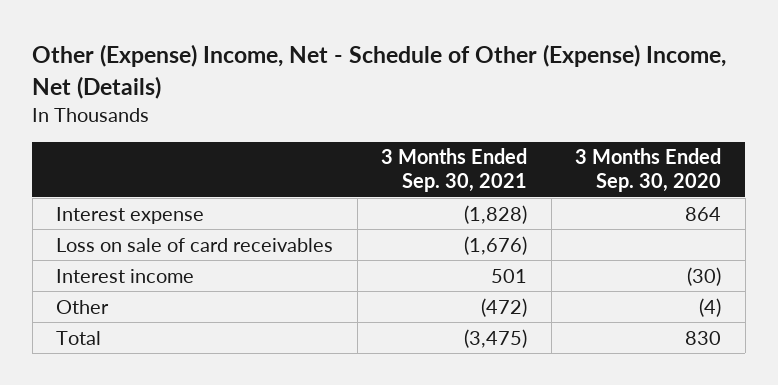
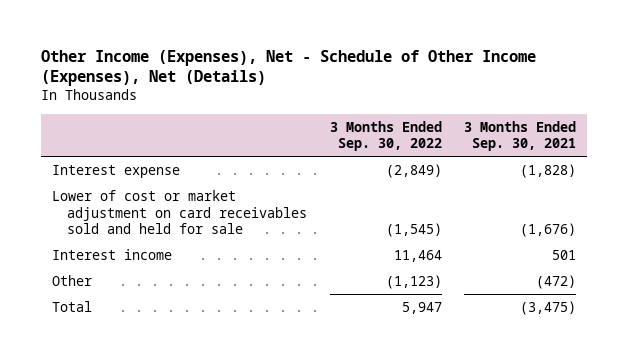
[32,44,727,99] Other (Expense) Income, Net - Schedule of Other (Expense) Income, Net (Details) -> [40,49,536,87] Other Income (Expenses), Net - Schedule of Other Income (Expenses), Net (Details)
[575,148,722,193] 3 Months Ended Sep. 30, 2020 -> none
none -> [329,120,442,152] 3 Months Ended Sep. 30, 2022
[56,237,334,252] Loss on sale of card receivables -> [52,190,308,234] Lower of cost or market adjustment on card receivables sold and held for sale

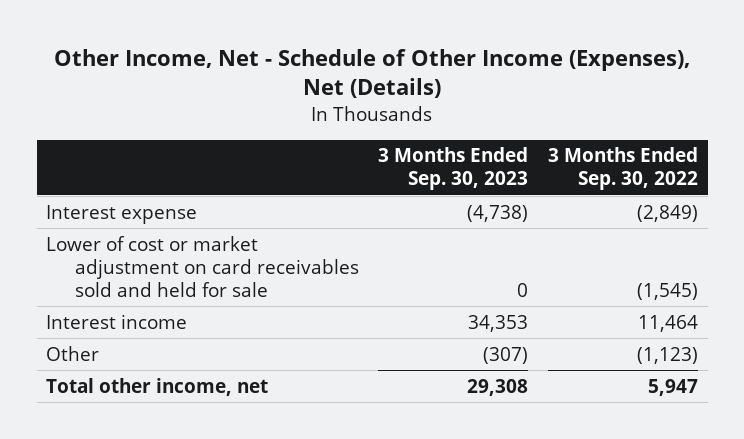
[40,49,536,87] Other Income (Expenses), Net - Schedule of Other Income (Expenses), Net (Details) -> [54,49,691,99] Other Income, Net - Schedule of Other Income (Expenses), Net (Details)
[463,120,576,152] 3 Months Ended Sep. 30, 2021 -> none
none -> [378,147,529,191] 3 Months Ended Sep. 30, 2023
[52,301,93,313] Total -> [46,377,269,396] Total other income, net

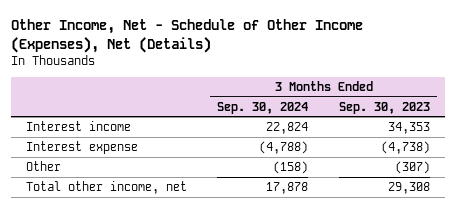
[547,147,698,191] 3 Months Ended Sep. 30, 2022 -> none
none -> [217,101,309,114] Sep. 30, 2024
[46,235,359,297] Lower of cost or market adjustment on card receivables sold and held for sale -> none
[46,204,198,224] Interest expense -> [26,141,139,155] Interest expense

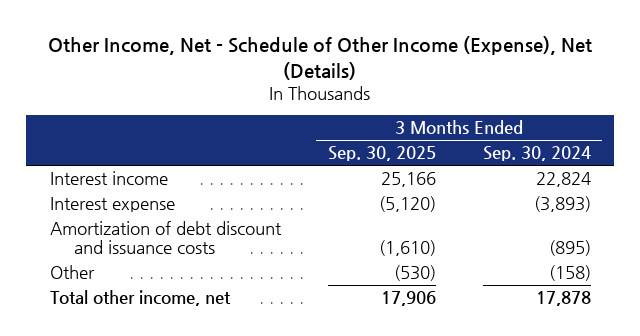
[10,18,363,53] Other Income, Net - Schedule of Other Income (Expenses), Net (Details) -> [48,36,593,80] Other Income, Net - Schedule of Other Income (Expense), Net (Details)
[338,101,430,114] Sep. 30, 2023 -> none
none -> [327,146,436,162] Sep. 30, 2025
[259,141,309,155] (4,788) -> [533,196,591,213] (3,893)
none -> [49,221,282,255] Amortization of debt discount and issuance costs

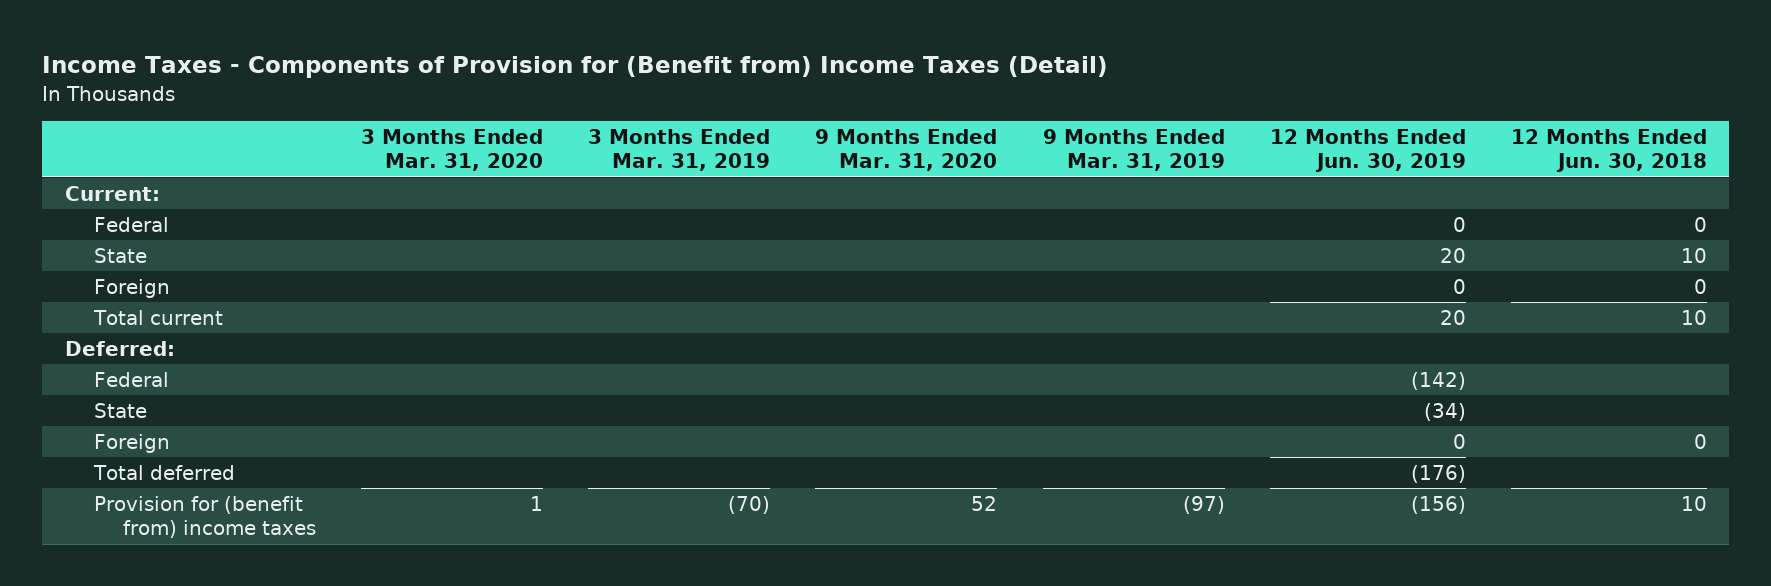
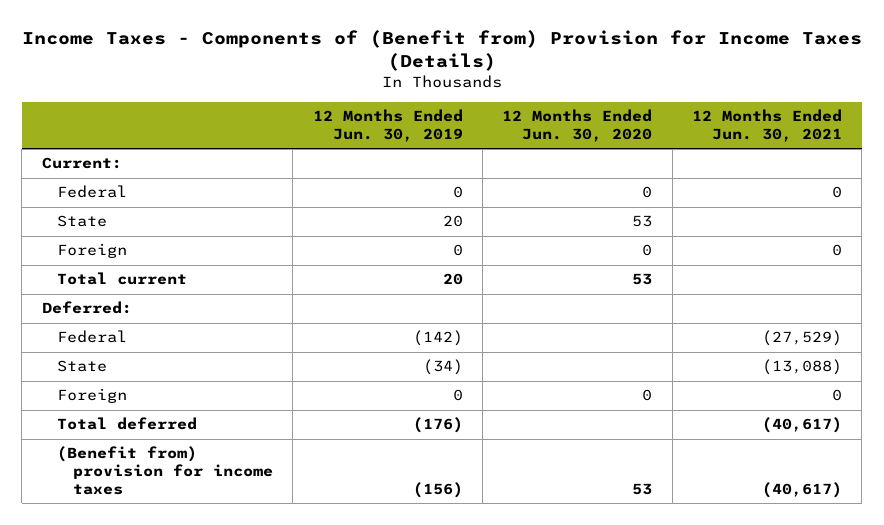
[42,56,1109,79] Income Taxes - Components of Provision for (Benefit from) Income Taxes (Detail) -> [21,30,862,72] Income Taxes - Components of (Benefit from) Provision for Income Taxes (Details)
[361,128,544,172] 3 Months Ended Mar. 31, 2020 -> none
[588,128,771,172] 3 Months Ended Mar. 31, 2019 -> none
[815,128,998,172] 9 Months Ended Mar. 31, 2020 -> none
[1042,128,1225,172] 9 Months Ended Mar. 31, 2019 -> none
[1510,128,1707,173] 12 Months Ended Jun. 30, 2018 -> none
none -> [502,109,653,142] 12 Months Ended Jun. 30, 2020
none -> [692,109,843,142] 12 Months Ended Jun. 30, 2021
[93,495,317,539] Provision for (benefit from) income taxes -> [57,446,273,495] (Benefit from) provision for income taxes

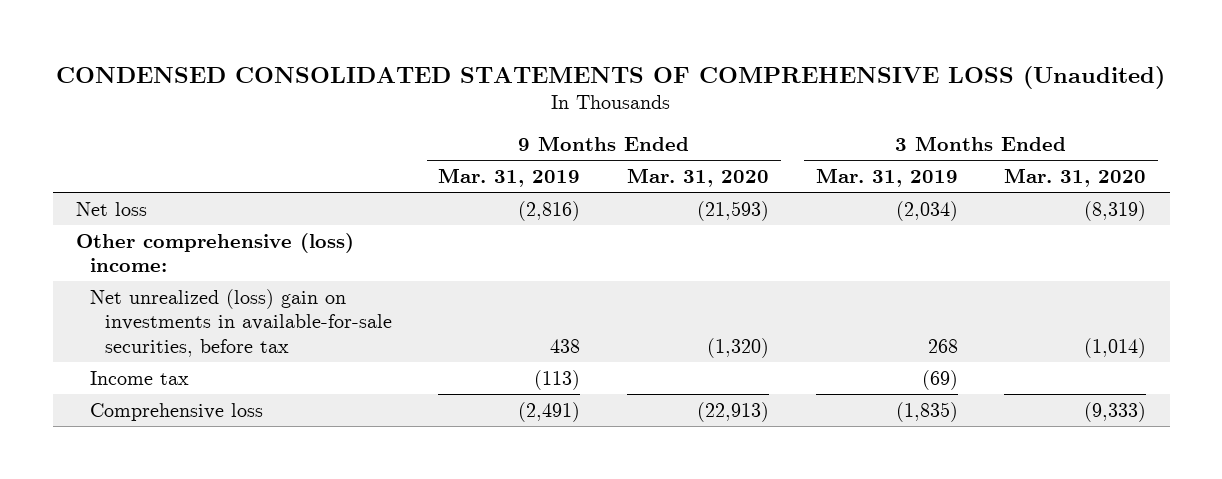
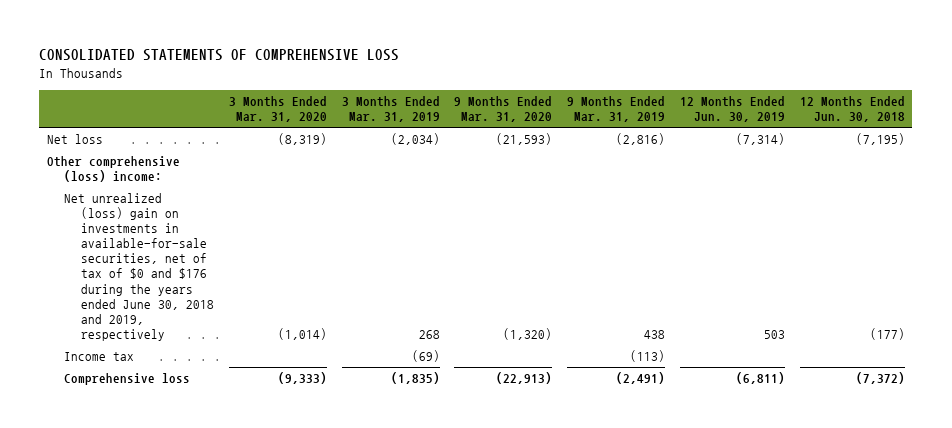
[56,65,1166,89] CONDENSED CONSOLIDATED STATEMENTS OF COMPREHENSIVE LOSS (Unaudited) -> [39,49,400,62] CONSOLIDATED STATEMENTS OF COMPREHENSIVE LOSS
none -> [679,96,785,123] 12 Months Ended Jun. 30, 2019
none -> [799,96,905,123] 12 Months Ended Jun. 30, 2018
[90,288,392,357] Net unrealized (loss) gain on investments in available-for-sale securities, before tax -> [63,193,215,341] Net unrealized (loss) gain on investments in available-for-sale securities, net of tax of $0 and $176 during the years ended June 30, 2018 and 2019, respectively

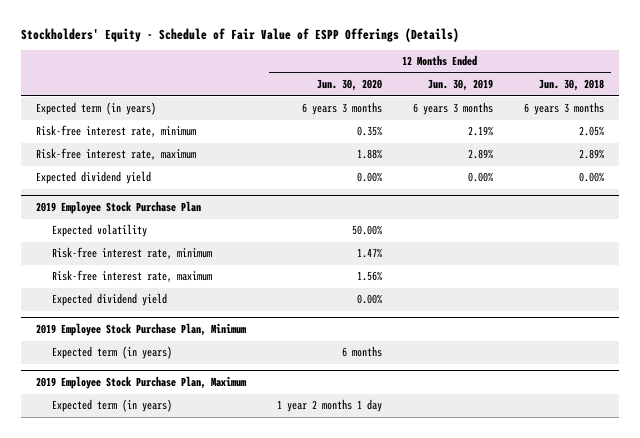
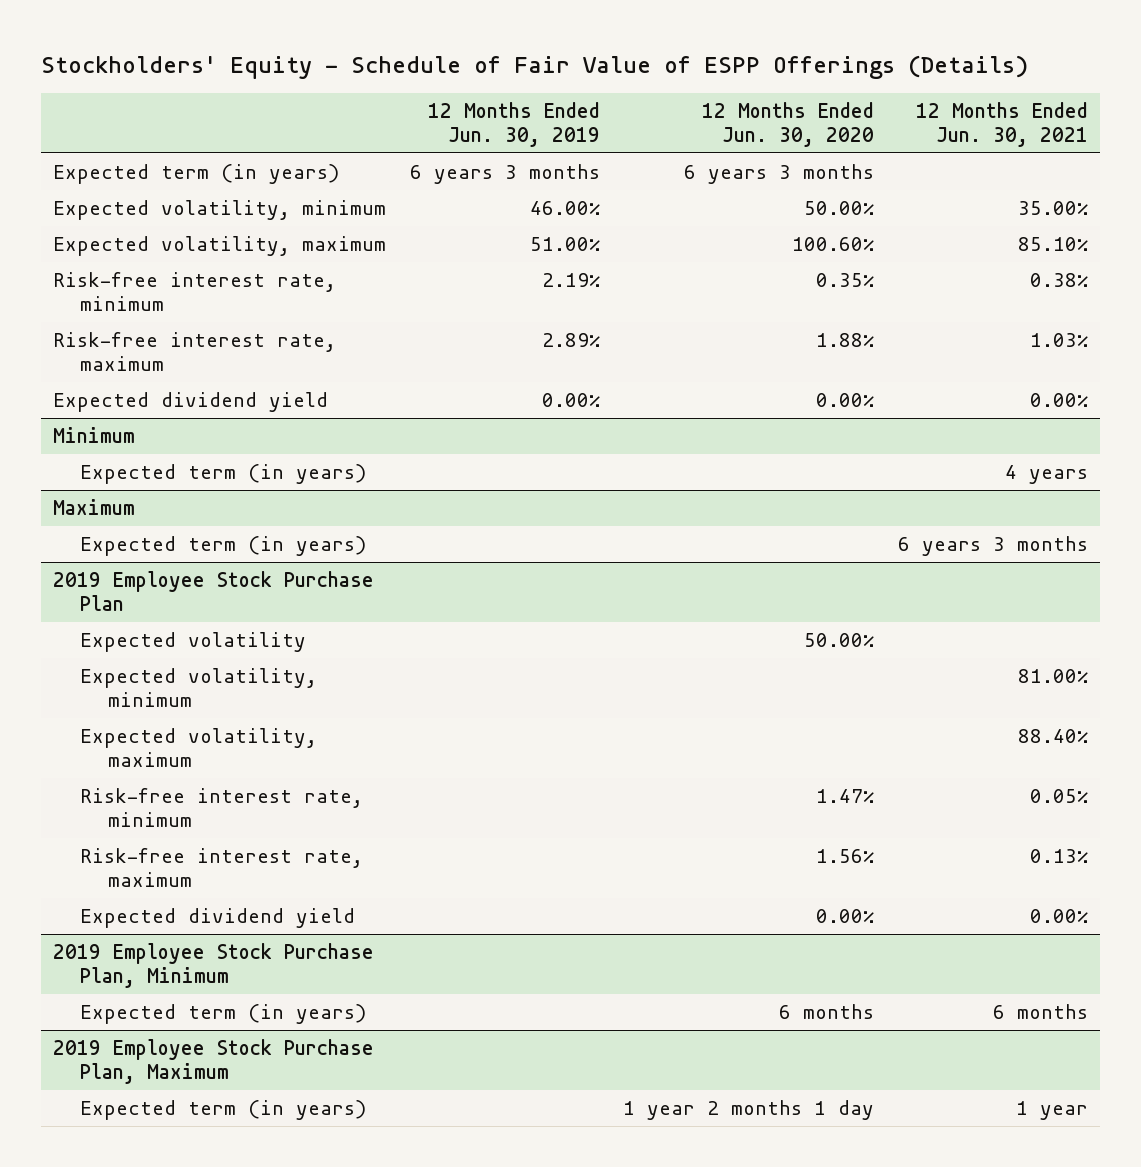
[538,79,604,92] Jun. 30, 2018 -> none
none -> [915,102,1088,147] 12 Months Ended Jun. 30, 2021
none -> [52,200,386,221] Expected volatility, minimum
none -> [52,236,386,257] Expected volatility, maximum
none -> [52,427,135,444] Minimum
none -> [80,464,367,485] Expected term (in years)
none -> [52,499,135,516] Maximum
none -> [80,536,367,557] Expected term (in years)
none -> [80,668,318,707] Expected volatility, minimum
none -> [80,728,318,767] Expected volatility, maximum

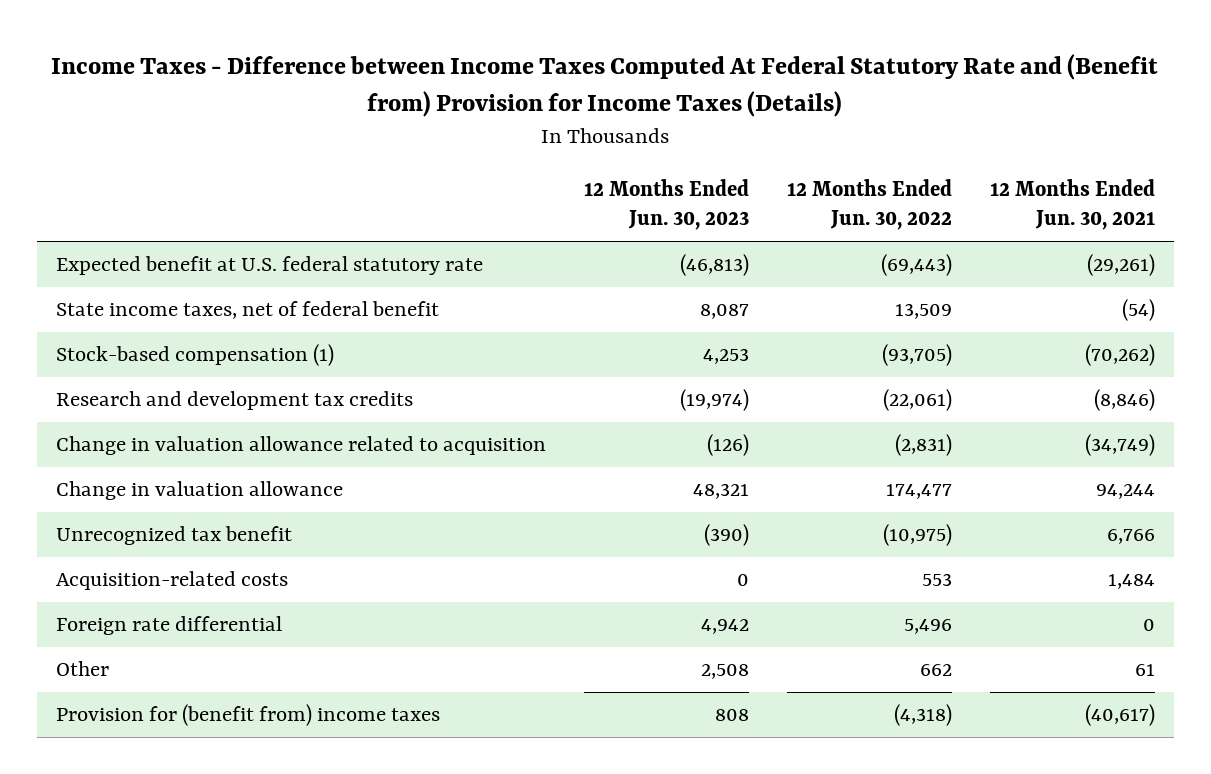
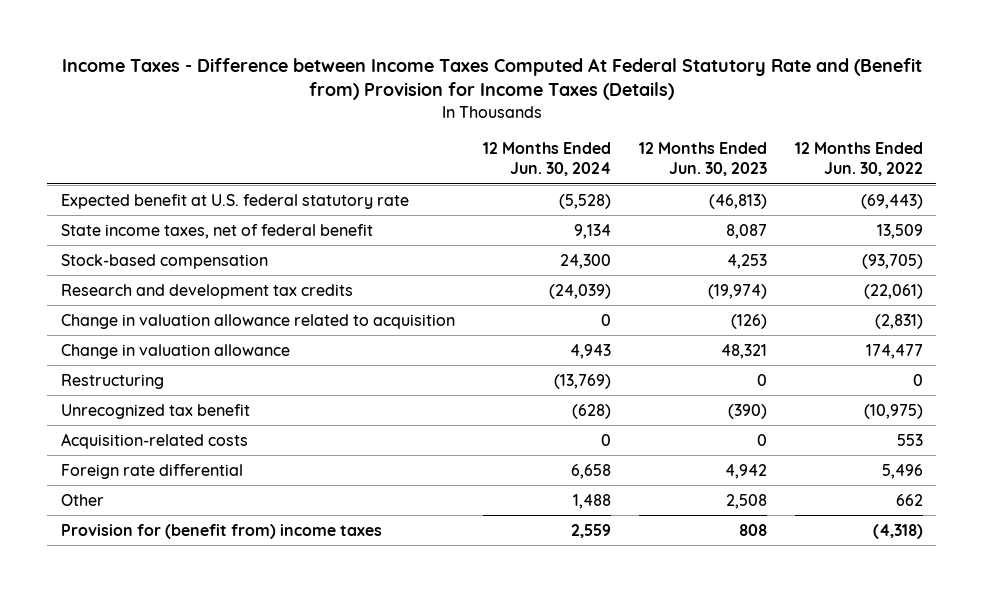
[989,179,1155,231] 12 Months Ended Jun. 30, 2021 -> none
none -> [482,141,611,177] 12 Months Ended Jun. 30, 2024
[56,344,335,367] Stock-based compensation (1) -> [61,253,269,269] Stock-based compensation
none -> [61,373,165,389] Restructuring

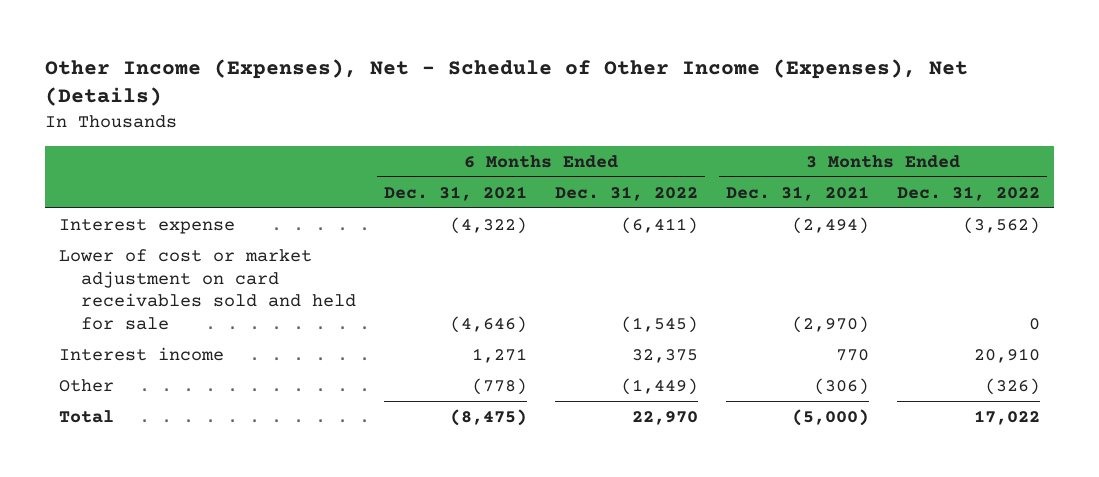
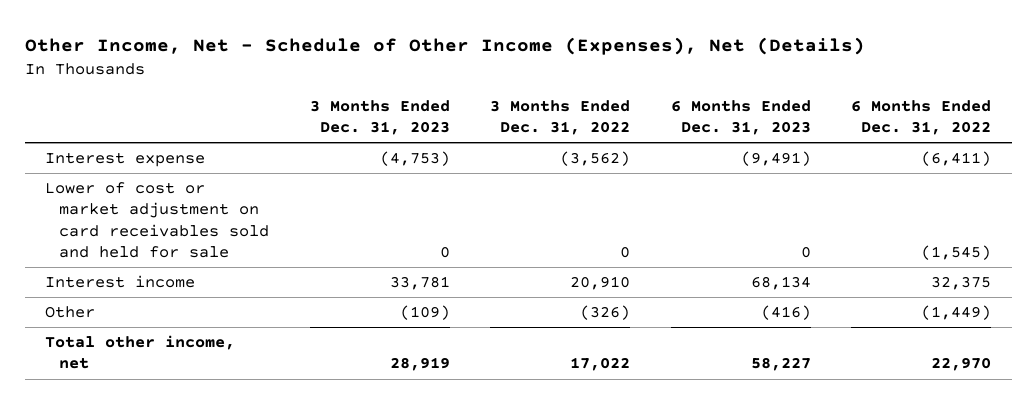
[44,58,968,107] Other Income (Expenses), Net - Schedule of Other Income (Expenses), Net (Details) -> [24,36,865,55] Other Income, Net - Schedule of Other Income (Expenses), Net (Details)
[384,185,528,201] Dec. 31, 2021 -> none
[726,185,870,201] Dec. 31, 2021 -> none
none -> [309,99,450,135] 3 Months Ended Dec. 31, 2023
none -> [670,99,811,135] 6 Months Ended Dec. 31, 2023
[58,409,114,423] Total -> [44,335,235,370] Total other income, net

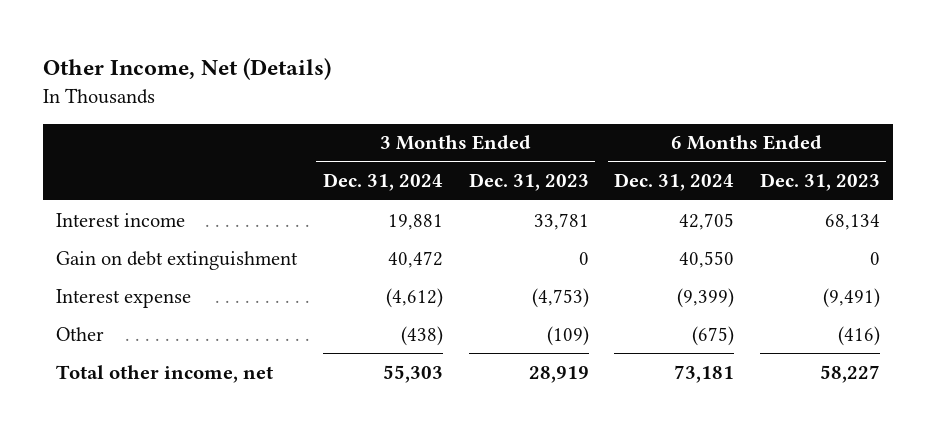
[24,36,865,55] Other Income, Net - Schedule of Other Income (Expenses), Net (Details) -> [43,58,332,81] Other Income, Net (Details)
[490,99,631,135] 3 Months Ended Dec. 31, 2022 -> none
[851,99,992,135] 6 Months Ended Dec. 31, 2022 -> none
none -> [322,173,443,192] Dec. 31, 2024
none -> [614,173,735,192] Dec. 31, 2024
[44,182,270,258] Lower of cost or market adjustment on card receivables sold and held for sale -> none
none -> [56,250,299,270] Gain on debt extinguishment
[44,152,205,168] Interest expense -> [56,288,192,308] Interest expense

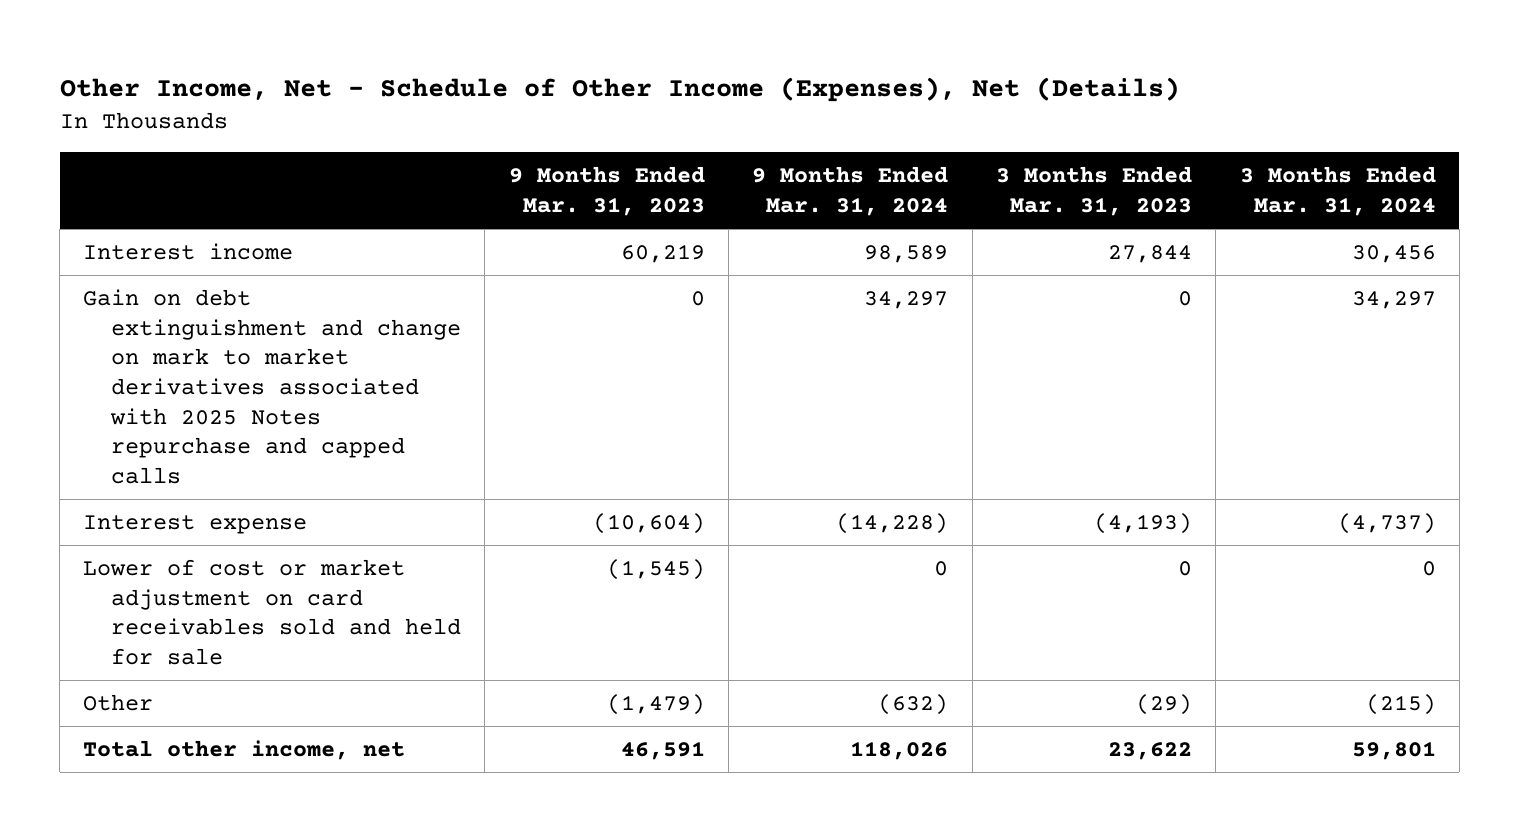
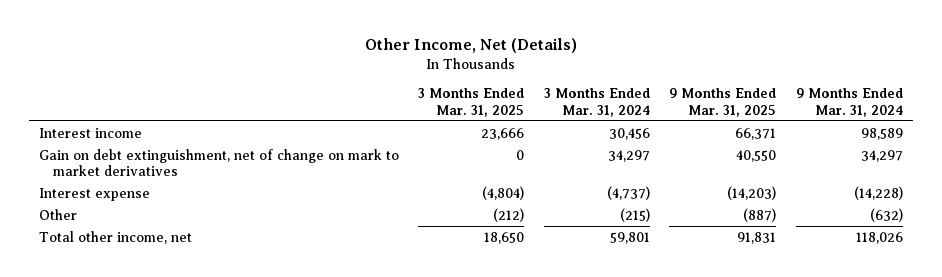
[59,77,1180,103] Other Income, Net - Schedule of Other Income (Expenses), Net (Details) -> [364,38,577,54] Other Income, Net (Details)
[508,166,705,216] 9 Months Ended Mar. 31, 2023 -> none
[995,166,1192,216] 3 Months Ended Mar. 31, 2023 -> none
none -> [418,88,525,117] 3 Months Ended Mar. 31, 2025
none -> [669,88,777,117] 9 Months Ended Mar. 31, 2025
[83,289,461,484] Gain on debt extinguishment and change on mark to market derivatives associated with 2025 Notes repurchase and capped calls -> [38,148,399,177] Gain on debt extinguishment, net of change on mark to market derivatives
[83,559,461,666] Lower of cost or market adjustment on card receivables sold and held for sale -> none

